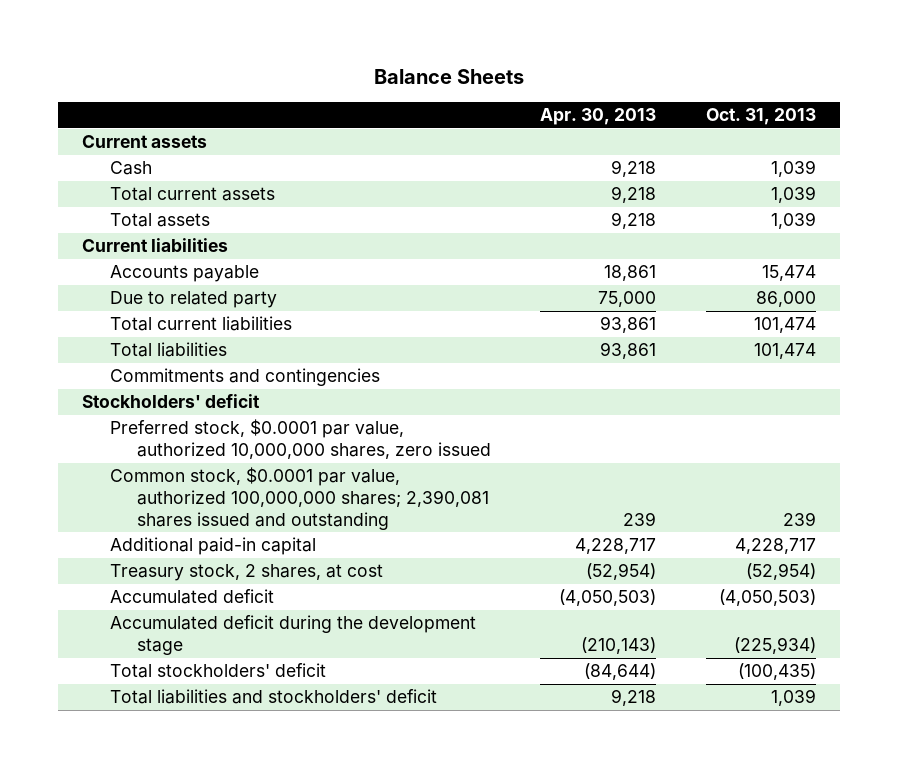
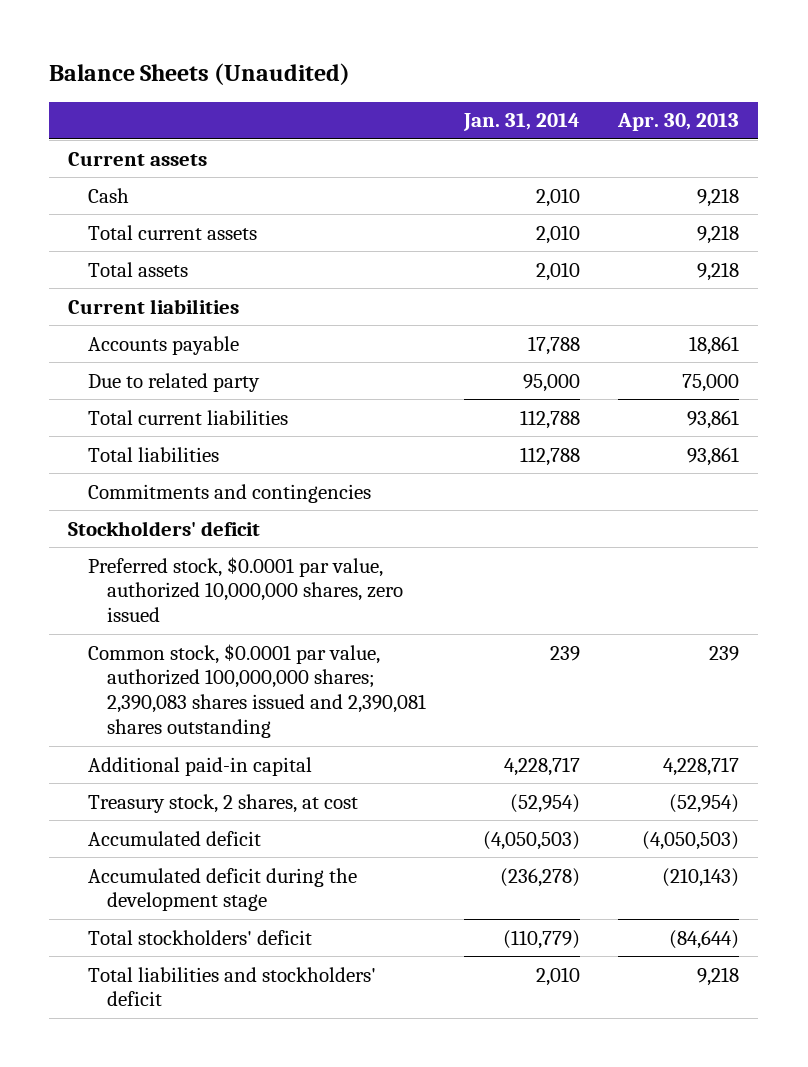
[373,69,524,85] Balance Sheets -> [49,63,351,86] Balance Sheets (Unaudited)
[705,107,816,125] Oct. 31, 2013 -> none
none -> [463,113,581,132] Jan. 31, 2014
[109,467,490,530] Common stock, $0.0001 par value, authorized 100,000,000 shares; 2,390,081 shares issued and outstanding -> [87,643,427,739] Common stock, $0.0001 par value, authorized 100,000,000 shares; 2,390,083 shares issued and 2,390,081 shares outstanding

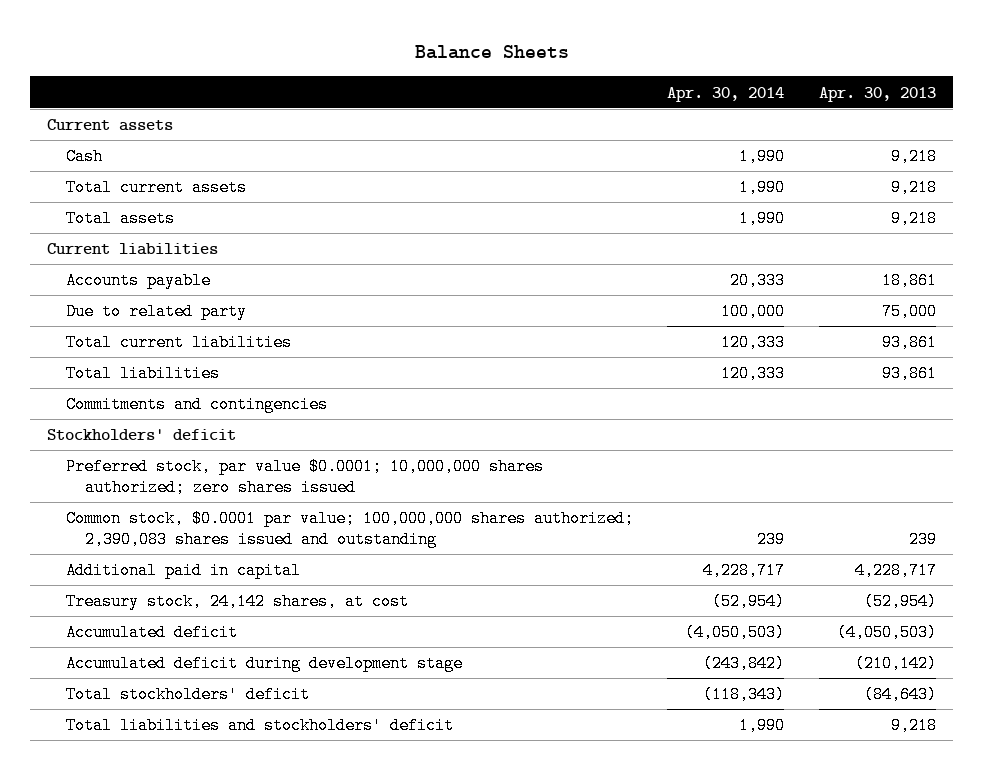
[49,63,351,86] Balance Sheets (Unaudited) -> [414,45,569,60] Balance Sheets
[463,113,581,132] Jan. 31, 2014 -> none
none -> [667,86,785,102] Apr. 30, 2014
[87,556,404,623] Preferred stock, $0.0001 par value, authorized 10,000,000 shares, zero issued -> [66,458,545,497] Preferred stock, par value $0.0001; 10,000,000 shares authorized; zero shares issued
[87,643,427,739] Common stock, $0.0001 par value, authorized 100,000,000 shares; 2,390,083 shares issued and 2,390,081 shares outstanding -> [66,510,635,549] Common stock, $0.0001 par value; 100,000,000 shares authorized; 2,390,083 shares issued and outstanding
[87,756,312,776] Additional paid-in capital -> [66,562,302,580] Additional paid in capital
[87,793,358,813] Treasury stock, 2 shares, at cost -> [66,593,410,611] Treasury stock, 24,142 shares, at cost
[87,867,357,912] Accumulated deficit during the development stage -> [66,655,464,673] Accumulated deficit during development stage
[662,867,740,887] (210,143) -> [854,655,937,673] (210,142)
[669,929,740,949] (84,644) -> [863,686,937,704] (84,643)

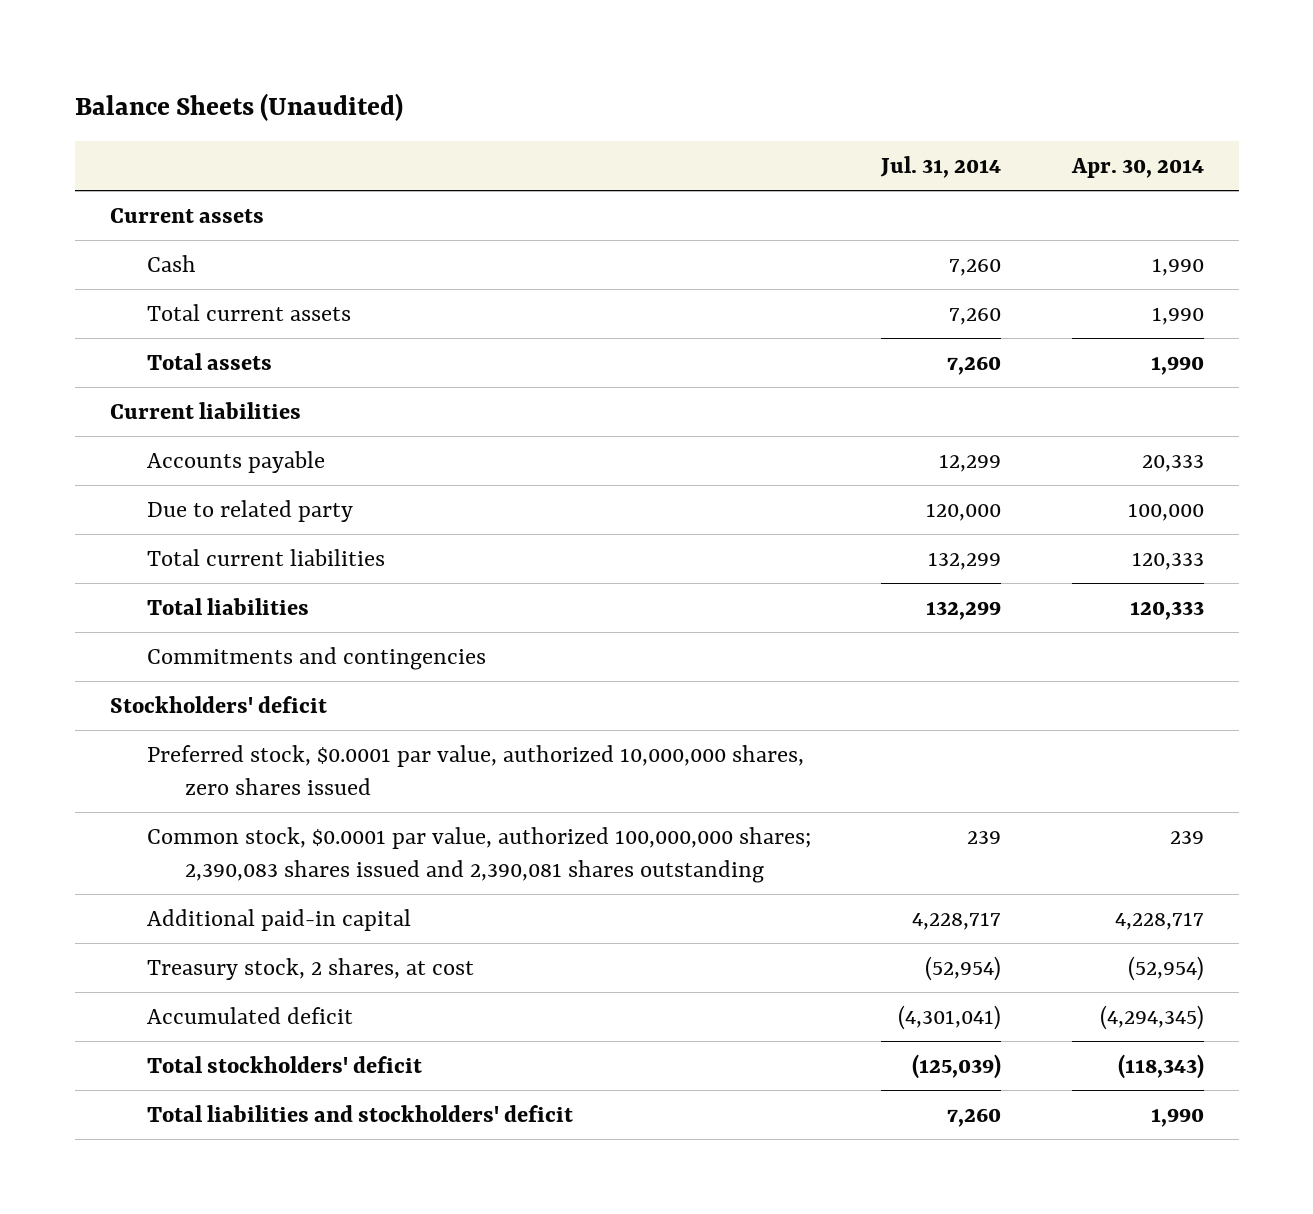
[414,45,569,60] Balance Sheets -> [74,93,403,122] Balance Sheets (Unaudited)
[818,86,936,102] Apr. 30, 2013 -> none
none -> [880,156,1002,179] Jul. 31, 2014
[66,655,464,673] Accumulated deficit during development stage -> none
[66,458,545,497] Preferred stock, par value $0.0001; 10,000,000 shares authorized; zero shares issued -> [147,744,805,796] Preferred stock, $0.0001 par value, authorized 10,000,000 shares, zero shares issued
[66,510,635,549] Common stock, $0.0001 par value; 100,000,000 shares authorized; 2,390,083 shares issued and outstanding -> [147,826,812,884] Common stock, $0.0001 par value, authorized 100,000,000 shares; 2,390,083 shares issued and 2,390,081 shares outstanding
[66,562,302,580] Additional paid in capital -> [147,908,412,931] Additional paid-in capital
[66,593,410,611] Treasury stock, 24,142 shares, at cost -> [147,957,475,980] Treasury stock, 2 shares, at cost
[685,624,786,642] (4,050,503) -> [1099,1004,1204,1030] (4,294,345)

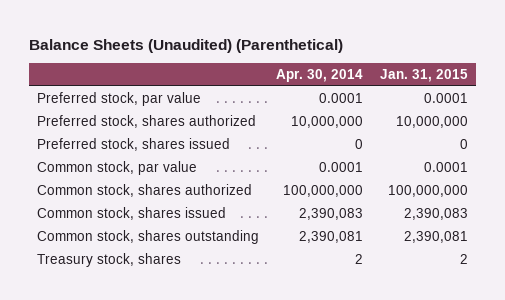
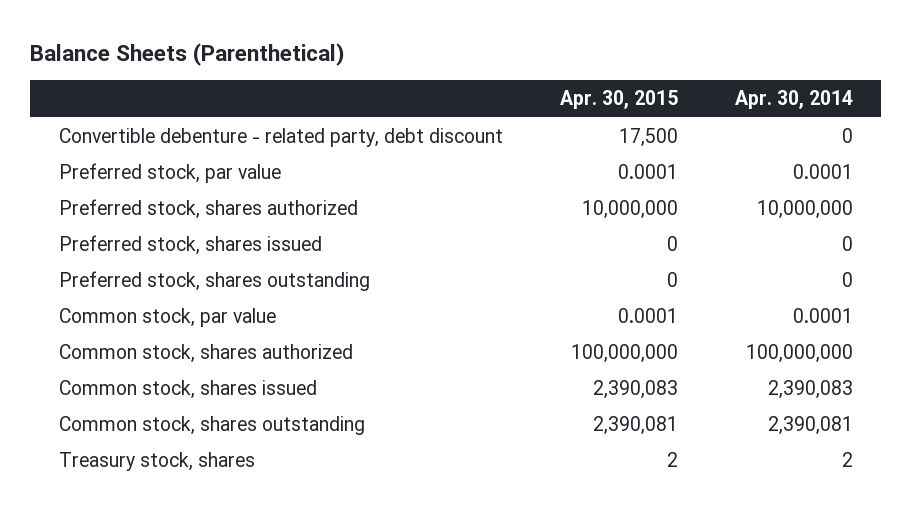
[28,38,343,53] Balance Sheets (Unaudited) (Parenthetical) -> [30,42,346,66] Balance Sheets (Parenthetical)
[379,68,468,82] Jan. 31, 2015 -> none
none -> [559,90,678,110] Apr. 30, 2015
none -> [58,128,503,148] Convertible debenture - related party, debt discount
none -> [58,271,370,292] Preferred stock, shares outstanding

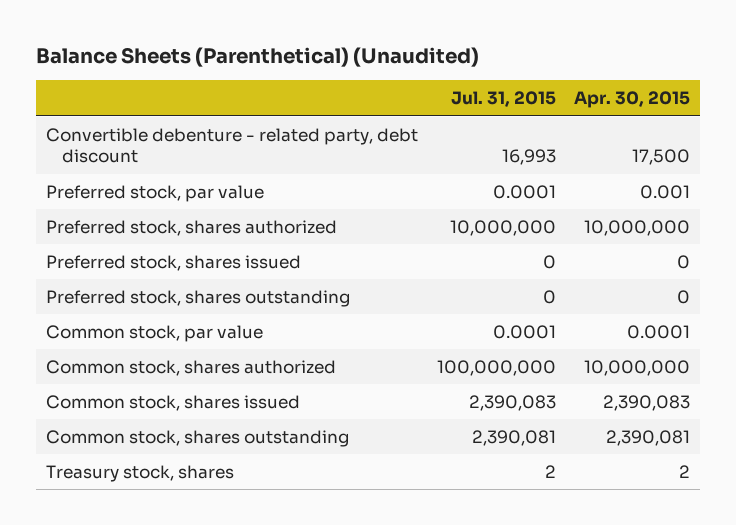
[30,42,346,66] Balance Sheets (Parenthetical) -> [36,47,480,68] Balance Sheets (Parenthetical) (Unaudited)
[734,90,853,110] Apr. 30, 2014 -> none
none -> [450,91,556,108] Jul. 31, 2015
[617,164,678,180] 0.0001 -> [640,184,691,199] 0.001
[570,344,678,364] 100,000,000 -> [584,359,691,376] 10,000,000

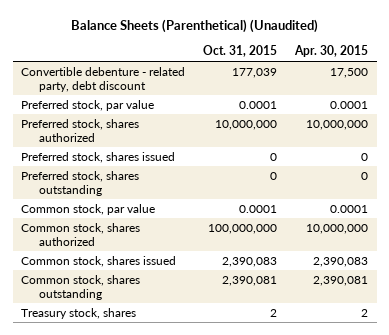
[450,91,556,108] Jul. 31, 2015 -> none
none -> [203,45,278,58] Oct. 31, 2015
[640,184,691,199] 0.001 -> [329,100,368,109] 0.0001

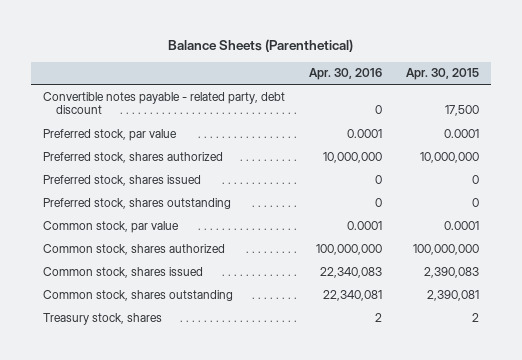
[70,19,318,34] Balance Sheets (Parenthetical) (Unaudited) -> [168,38,354,52] Balance Sheets (Parenthetical)
[203,45,278,58] Oct. 31, 2015 -> none
none -> [309,68,383,81] Apr. 30, 2016
[21,66,186,92] Convertible debenture - related party, debt discount -> [43,91,286,115] Convertible notes payable - related party, debt discount
[305,223,368,234] 10,000,000 -> [413,243,480,255] 100,000,000

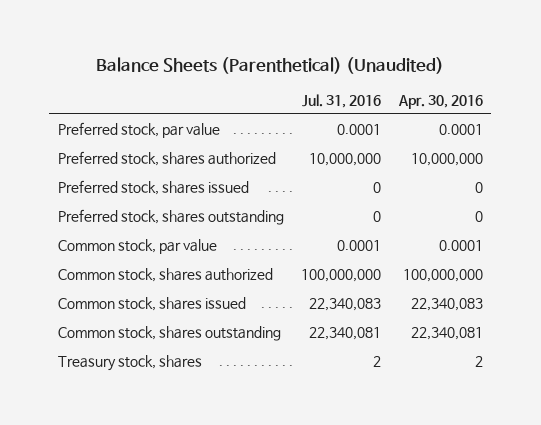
[168,38,354,52] Balance Sheets (Parenthetical) -> [96,57,445,75] Balance Sheets (Parenthetical) (Unaudited)
[406,68,480,81] Apr. 30, 2015 -> none
none -> [302,93,382,108] Jul. 31, 2016
[43,91,286,115] Convertible notes payable - related party, debt discount -> none

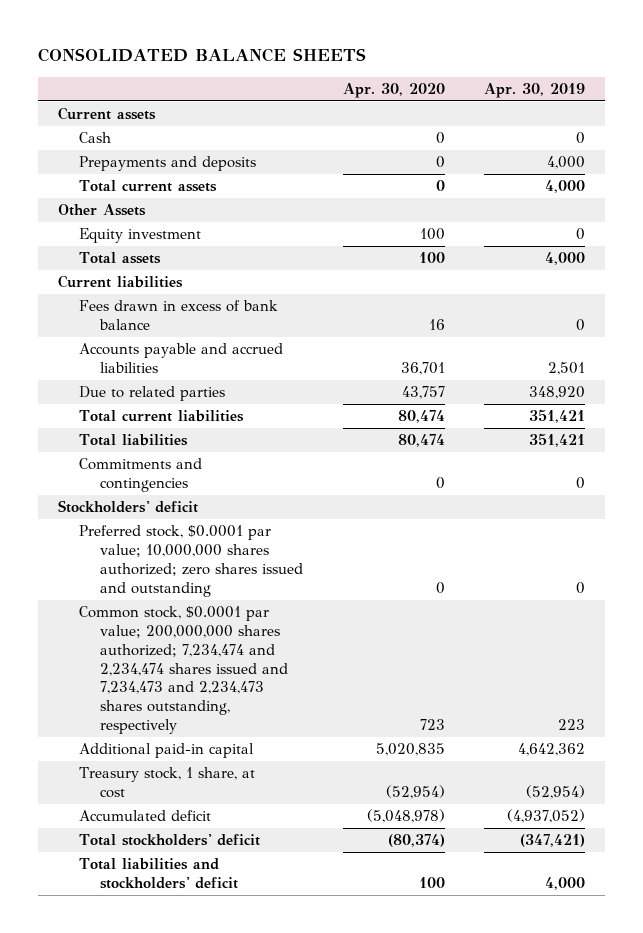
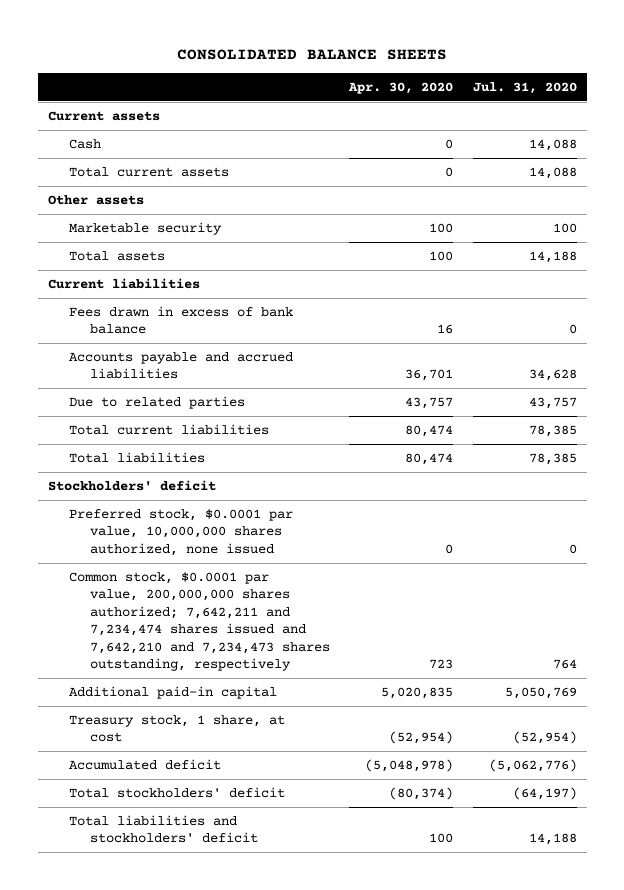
[484,82,586,98] Apr. 30, 2019 -> none
none -> [472,82,577,95] Jul. 31, 2020
[78,156,256,172] Prepayments and deposits -> none
[78,228,201,244] Equity investment -> none
[57,204,146,217] Other Assets -> [47,194,144,205] Other assets
none -> [68,221,222,235] Marketable security
[78,458,202,493] Commitments and contingencies -> none
[78,525,303,597] Preferred stock, $0.0001 par value; 10,000,000 shares authorized; zero shares issued and outstanding -> [68,508,293,556] Preferred stock, $0.0001 par value, 10,000,000 shares authorized, none issued
[78,606,288,734] Common stock, $0.0001 par value; 200,000,000 shares authorized; 7,234,474 and 2,234,474 shares issued and 7,234,473 and 2,234,473 shares outstanding, respectively -> [68,571,330,672] Common stock, $0.0001 par value, 200,000,000 shares authorized; 7,642,211 and 7,234,474 shares issued and 7,642,210 and 7,234,473 shares outstanding, respectively

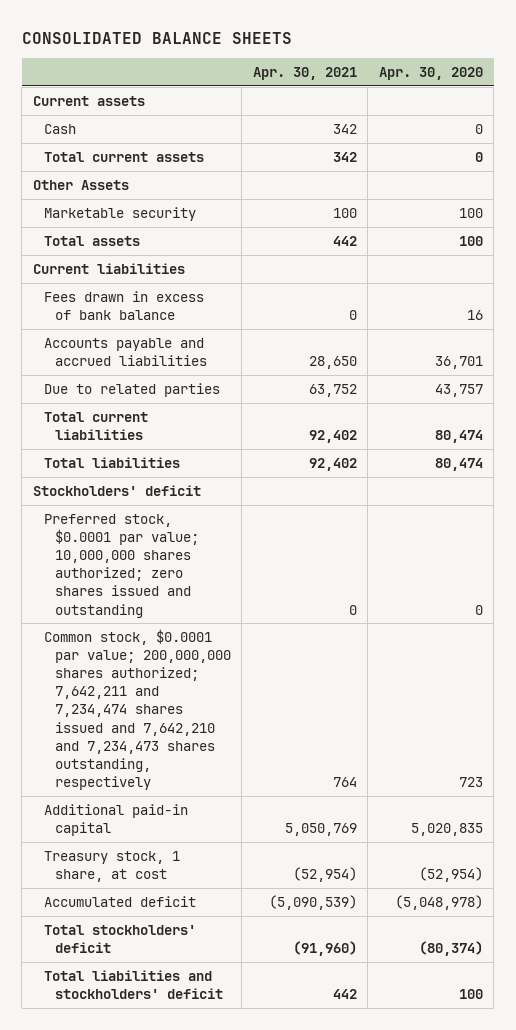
[472,82,577,95] Jul. 31, 2020 -> none
none -> [252,67,357,81] Apr. 30, 2021
[47,194,144,205] Other assets -> [32,180,129,191] Other Assets
[68,508,293,556] Preferred stock, $0.0001 par value, 10,000,000 shares authorized, none issued -> [43,514,199,618] Preferred stock, $0.0001 par value; 10,000,000 shares authorized; zero shares issued and outstanding
[68,571,330,672] Common stock, $0.0001 par value, 200,000,000 shares authorized; 7,642,211 and 7,234,474 shares issued and 7,642,210 and 7,234,473 shares outstanding, respectively -> [43,629,231,790] Common stock, $0.0001 par value; 200,000,000 shares authorized; 7,642,211 and 7,234,474 shares issued and 7,642,210 and 7,234,473 shares outstanding, respectively

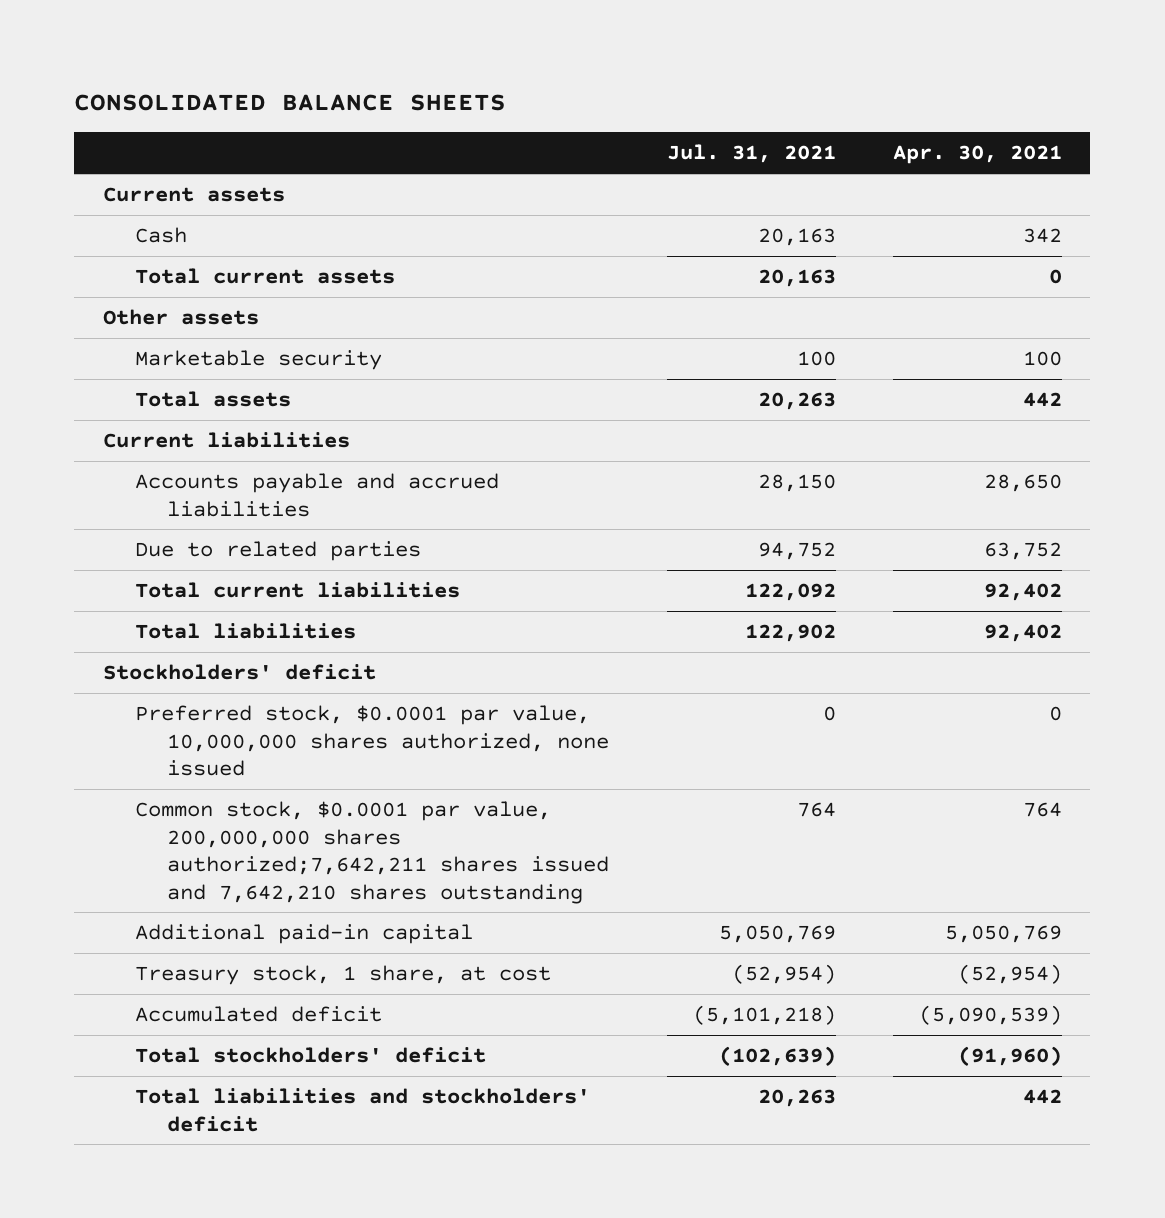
[378,67,483,81] Apr. 30, 2020 -> none
none -> [666,144,836,164] Jul. 31, 2021
[332,152,357,163] 342 -> [1048,269,1062,285] 0
[32,180,129,191] Other Assets -> [103,309,260,326] Other assets
[43,291,204,321] Fees drawn in excess of bank balance -> none
[43,514,199,618] Preferred stock, $0.0001 par value; 10,000,000 shares authorized; zero shares issued and outstanding -> [135,705,610,777] Preferred stock, $0.0001 par value, 10,000,000 shares authorized, none issued
[43,629,231,790] Common stock, $0.0001 par value; 200,000,000 shares authorized; 7,642,211 and 7,234,474 shares issued and 7,642,210 and 7,234,473 shares outstanding, respectively -> [135,801,610,904] Common stock, $0.0001 par value, 200,000,000 shares authorized;7,642,211 shares issued and 7,642,210 shares outstanding

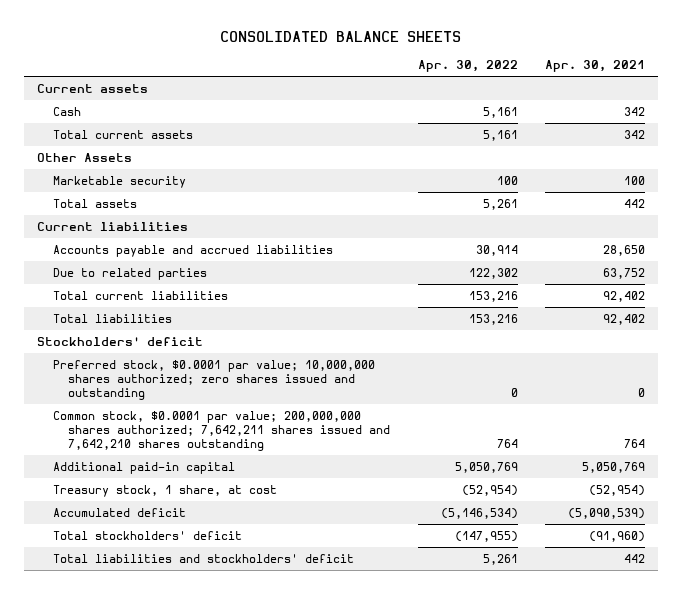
[666,144,836,164] Jul. 31, 2021 -> none
none -> [417,60,518,73] Apr. 30, 2022
[1048,269,1062,285] 0 -> [623,129,645,139] 342
[103,309,260,326] Other assets -> [37,152,133,162] Other Assets
[135,705,610,777] Preferred stock, $0.0001 par value, 10,000,000 shares authorized, none issued -> [52,359,375,401] Preferred stock, $0.0001 par value; 10,000,000 shares authorized; zero shares issued and outstanding
[135,801,610,904] Common stock, $0.0001 par value, 200,000,000 shares authorized;7,642,211 shares issued and 7,642,210 shares outstanding -> [52,410,391,452] Common stock, $0.0001 par value; 200,000,000 shares authorized; 7,642,211 shares issued and 7,642,210 shares outstanding

